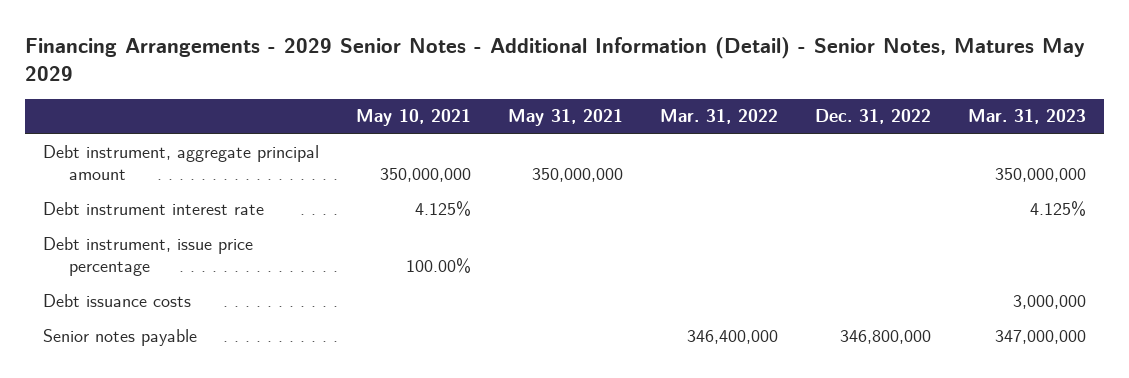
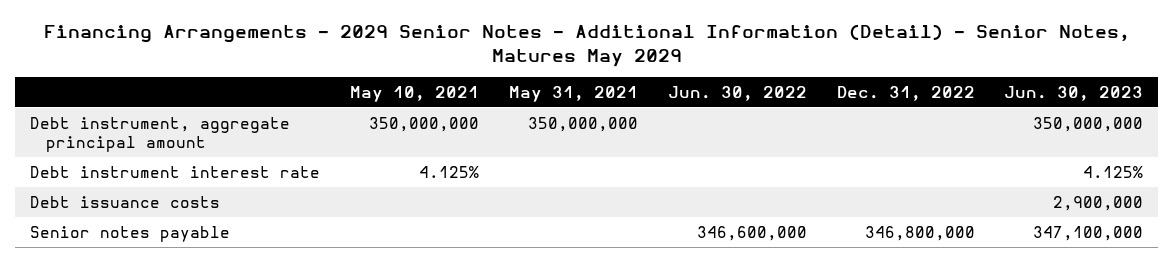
[659,109,778,125] Mar. 31, 2022 -> none
[967,109,1086,125] Mar. 31, 2023 -> none
none -> [667,85,807,101] Jun. 30, 2022
none -> [1004,85,1144,101] Jun. 30, 2023
[43,236,254,277] Debt instrument, issue price percentage -> none

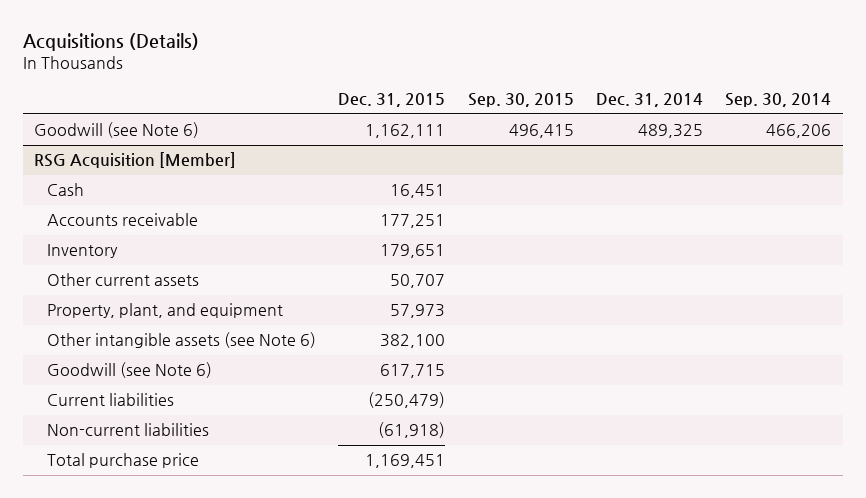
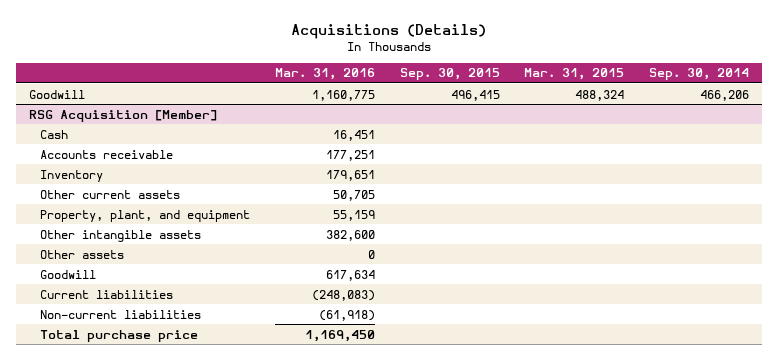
[338,93,446,108] Dec. 31, 2015 -> none
[595,93,703,108] Dec. 31, 2014 -> none
none -> [274,68,375,81] Mar. 31, 2016
none -> [524,68,625,81] Mar. 31, 2015
[34,122,200,139] Goodwill (see Note 6) -> [28,89,85,99] Goodwill
[46,332,316,349] Other intangible assets (see Note 6) -> [39,229,201,242] Other intangible assets
none -> [39,249,124,259] Other assets
[46,362,212,379] Goodwill (see Note 6) -> [39,269,96,279] Goodwill

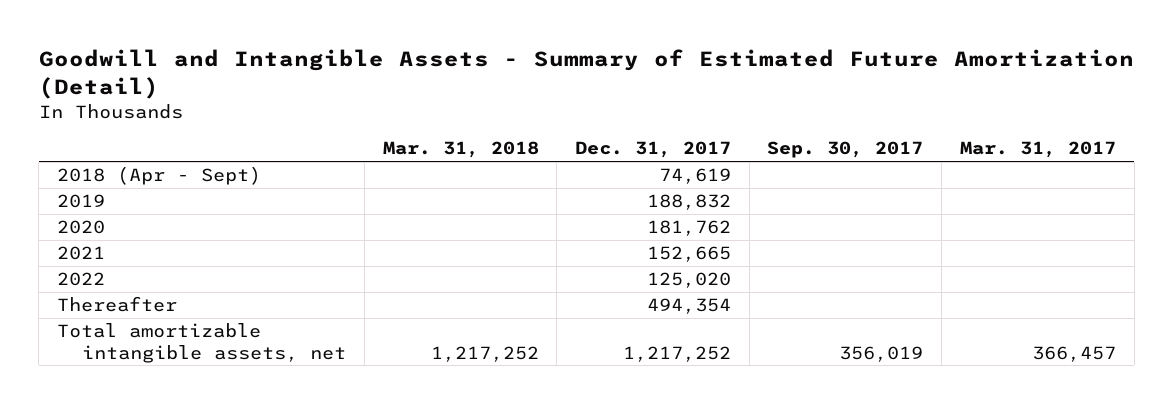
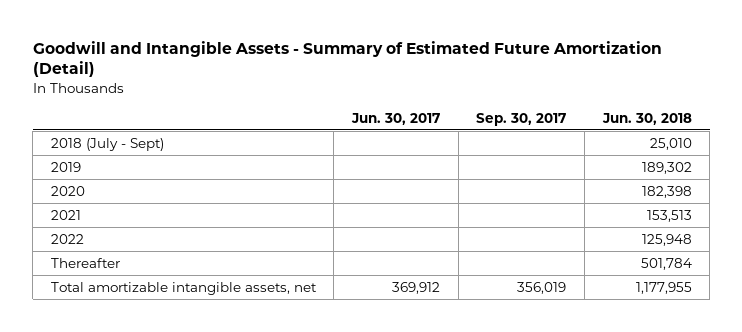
[382,141,539,159] Mar. 31, 2018 -> none
[575,141,732,159] Dec. 31, 2017 -> none
[959,141,1116,159] Mar. 31, 2017 -> none
none -> [351,112,441,125] Jun. 30, 2017
none -> [601,112,692,125] Jun. 30, 2018
[56,166,261,186] 2018 (Apr - Sept) -> [50,137,164,151] 2018 (July - Sept)

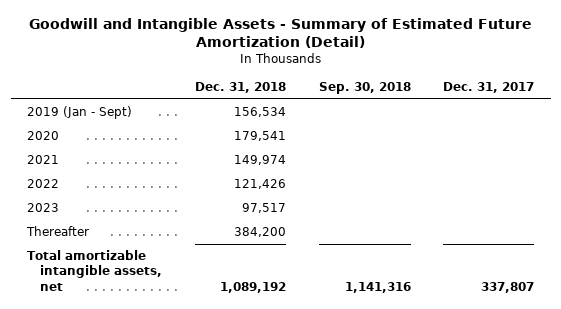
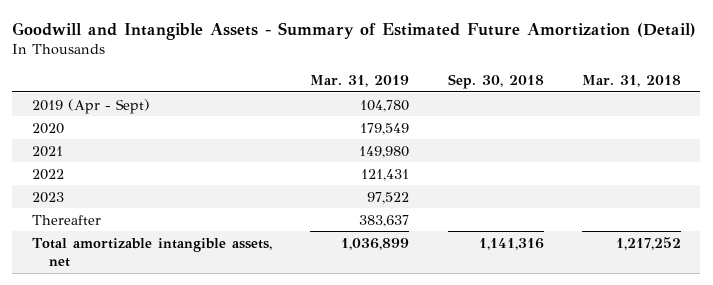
[194,82,286,94] Dec. 31, 2018 -> none
[443,82,535,94] Dec. 31, 2017 -> none
none -> [310,74,410,87] Mar. 31, 2019
none -> [582,74,682,87] Mar. 31, 2018
[26,106,132,120] 2019 (Jan - Sept) -> [31,98,150,114] 2019 (Apr - Sept)

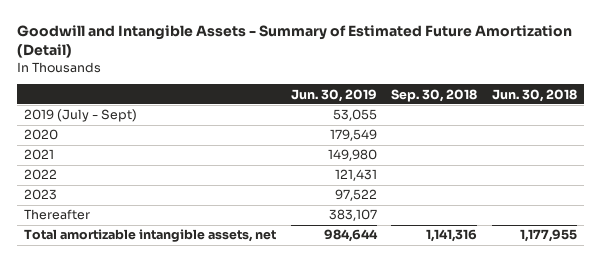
[310,74,410,87] Mar. 31, 2019 -> none
[582,74,682,87] Mar. 31, 2018 -> none
none -> [290,88,377,102] Jun. 30, 2019
none -> [491,88,577,102] Jun. 30, 2018
[31,98,150,114] 2019 (Apr - Sept) -> [24,109,138,123] 2019 (July - Sept)

